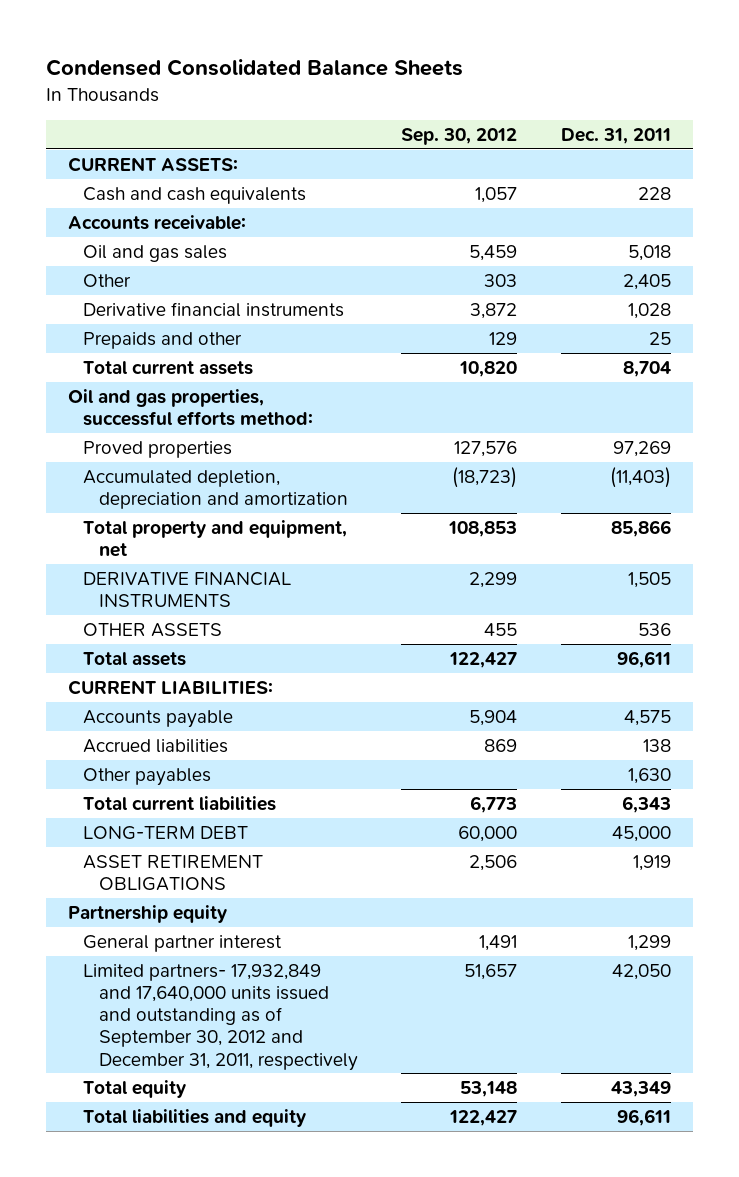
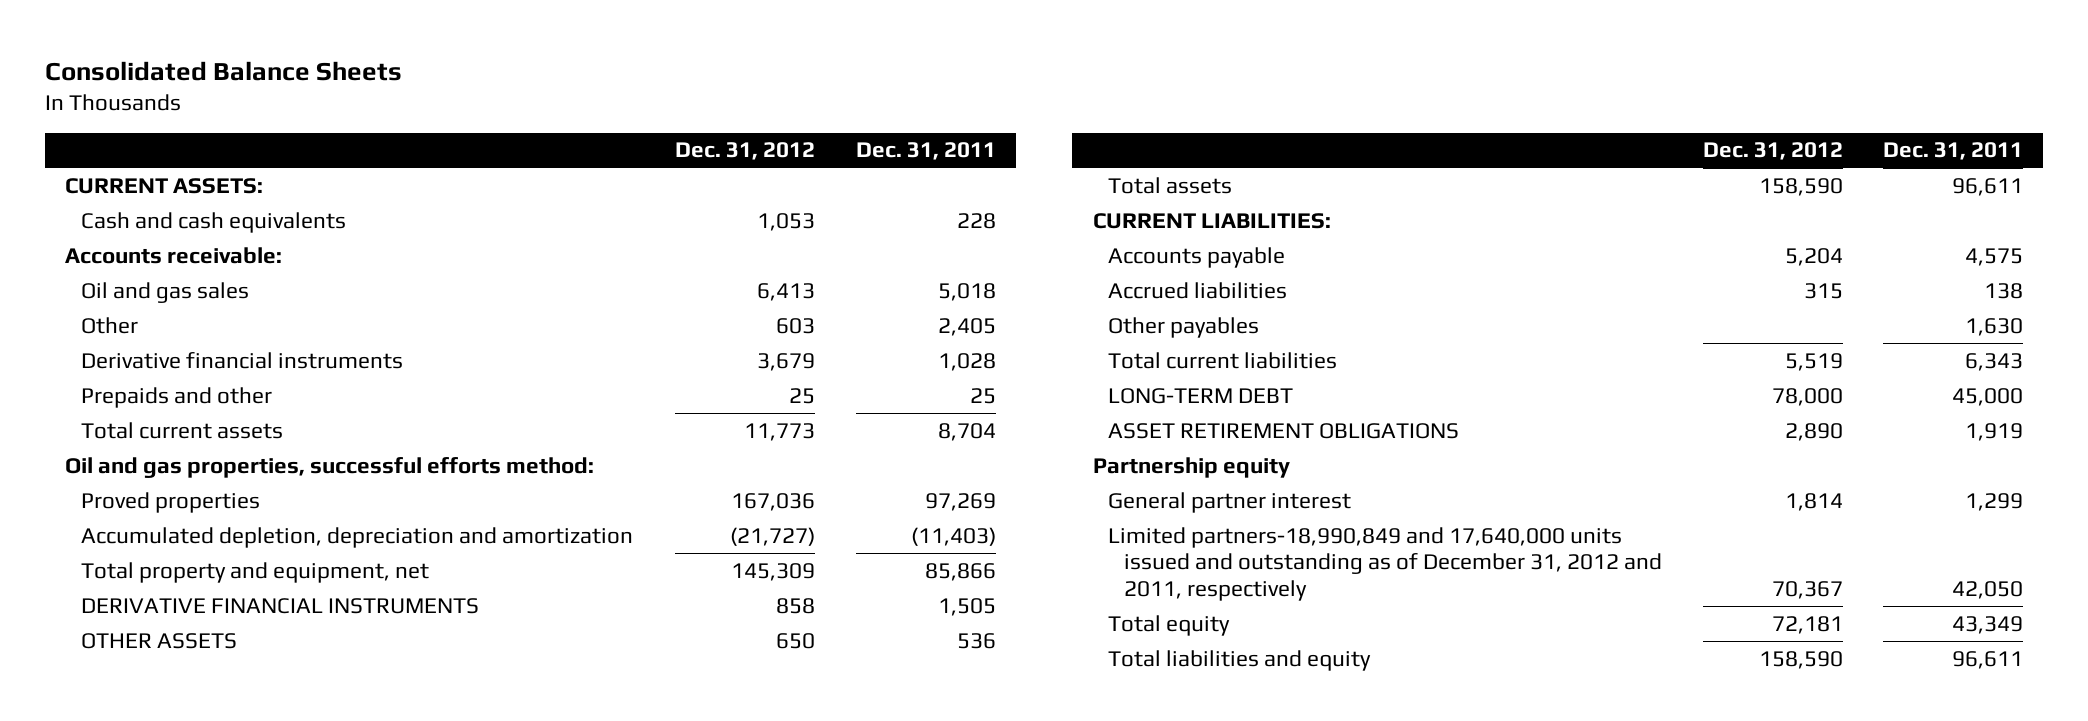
[45,59,463,77] Condensed Consolidated Balance Sheets -> [44,60,402,81] Consolidated Balance Sheets
[401,128,518,146] Sep. 30, 2012 -> none
none -> [675,142,816,161] Dec. 31, 2012
[83,963,358,1071] Limited partners- 17,932,849 and 17,640,000 units issued and outstanding as of September 30, 2012 and December 31, 2011, respectively -> [1108,526,1663,602] Limited partners-18,990,849 and 17,640,000 units issued and outstanding as of December 31, 2012 and 2011, respectively

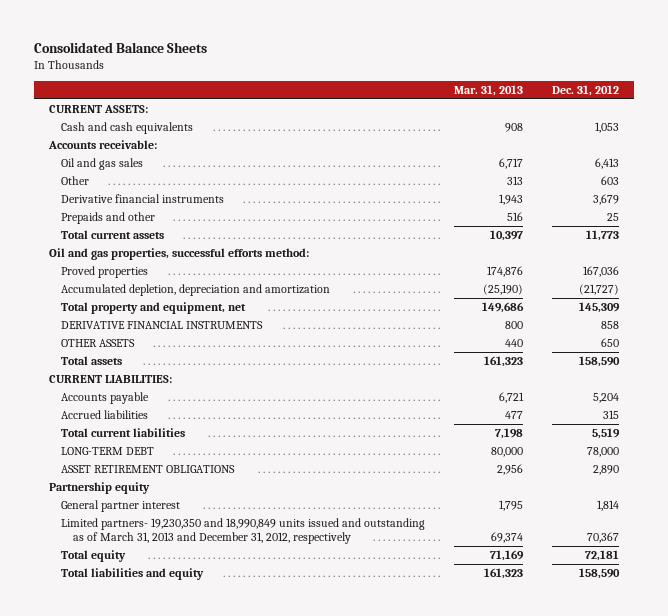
[855,142,996,161] Dec. 31, 2011 -> none
none -> [454,84,524,96] Mar. 31, 2013
[1108,316,1260,338] Other payables -> none
[1108,526,1663,602] Limited partners-18,990,849 and 17,640,000 units issued and outstanding as of December 31, 2012 and 2011, respectively -> [61,517,426,544] Limited partners- 19,230,350 and 18,990,849 units issued and outstanding as of March 31, 2013 and December 31, 2012, respectively

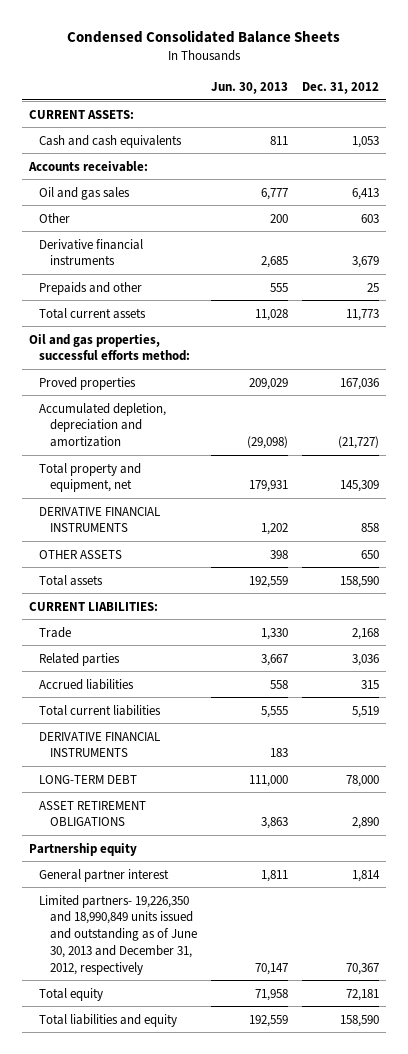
[34,41,208,53] Consolidated Balance Sheets -> [66,30,340,44] Condensed Consolidated Balance Sheets
[454,84,524,96] Mar. 31, 2013 -> none
none -> [211,81,289,94] Jun. 30, 2013
[61,391,150,404] Accounts payable -> none
none -> [39,626,72,638] Trade
none -> [39,652,121,666] Related parties
none -> [39,731,161,758] DERIVATIVE FINANCIAL INSTRUMENTS
[61,517,426,544] Limited partners- 19,230,350 and 18,990,849 units issued and outstanding as of March 31, 2013 and December 31, 2012, respectively -> [39,894,198,975] Limited partners- 19,226,350 and 18,990,849 units issued and outstanding as of June 30, 2013 and December 31, 2012, respectively

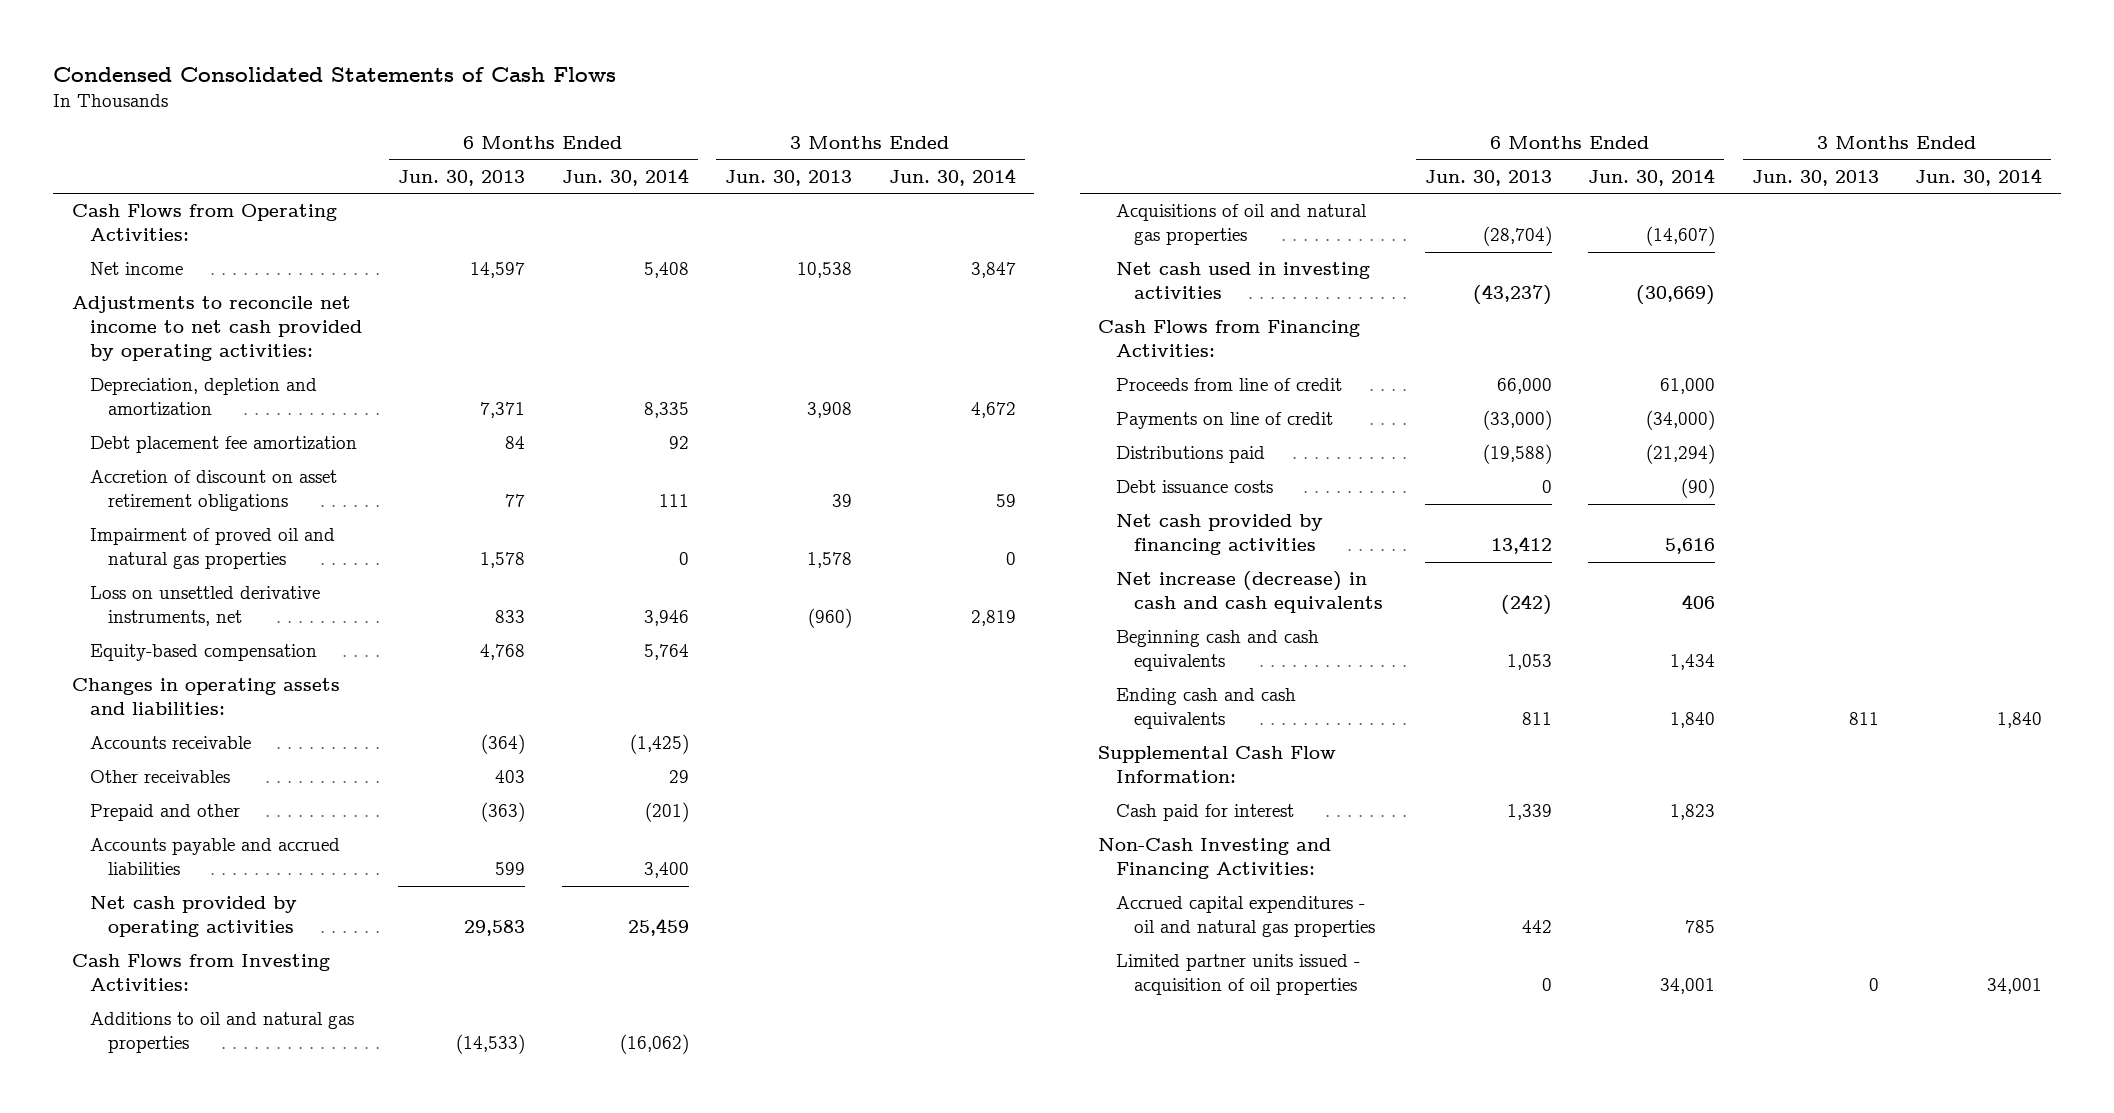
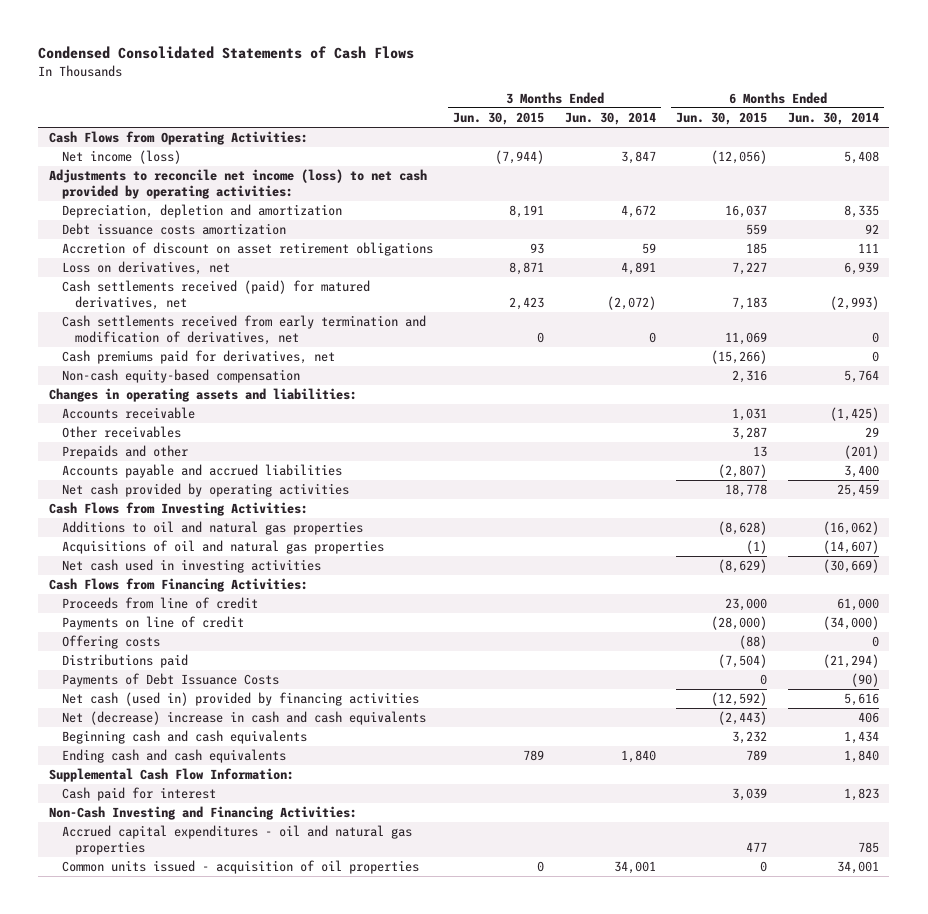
[398,169,526,186] Jun. 30, 2013 -> none
[725,169,853,186] Jun. 30, 2013 -> none
none -> [453,112,545,126] Jun. 30, 2015
none -> [676,112,768,126] Jun. 30, 2015
[89,262,183,276] Net income -> [61,150,181,165] Net income (loss)
[71,296,362,362] Adjustments to reconcile net income to net cash provided by operating activities: -> [48,169,427,199] Adjustments to reconcile net income (loss) to net cash provided by operating activities:
[89,436,357,454] Debt placement fee amortization -> [61,223,286,236] Debt issuance costs amortization
[89,528,335,570] Impairment of proved oil and natural gas properties -> none
[89,586,320,627] Loss on unsettled derivative instruments, net -> none
none -> [61,261,230,276] Loss on derivatives, net
none -> [61,280,370,310] Cash settlements received (paid) for matured derivatives, net
none -> [61,315,426,345] Cash settlements received from early termination and modification of derivatives, net
none -> [61,350,335,365] Cash premiums paid for derivatives, net
[89,644,317,662] Equity-based compensation -> [61,369,300,384] Non-cash equity-based compensation
[89,804,240,822] Prepaid and other -> [61,445,188,460] Prepaids and other
none -> [61,635,160,650] Offering costs
[1116,480,1274,494] Debt issuance costs -> [61,673,279,688] Payments of Debt Issuance Costs
[1116,514,1324,556] Net cash provided by financing activities -> [61,692,419,707] Net cash (used in) provided by financing activities
[1116,571,1384,614] Net increase (decrease) in cash and cash equivalents -> [61,711,426,726] Net (decrease) increase in cash and cash equivalents
[1116,954,1361,996] Limited partner units issued - acquisition of oil properties -> [61,860,419,875] Common units issued - acquisition of oil properties

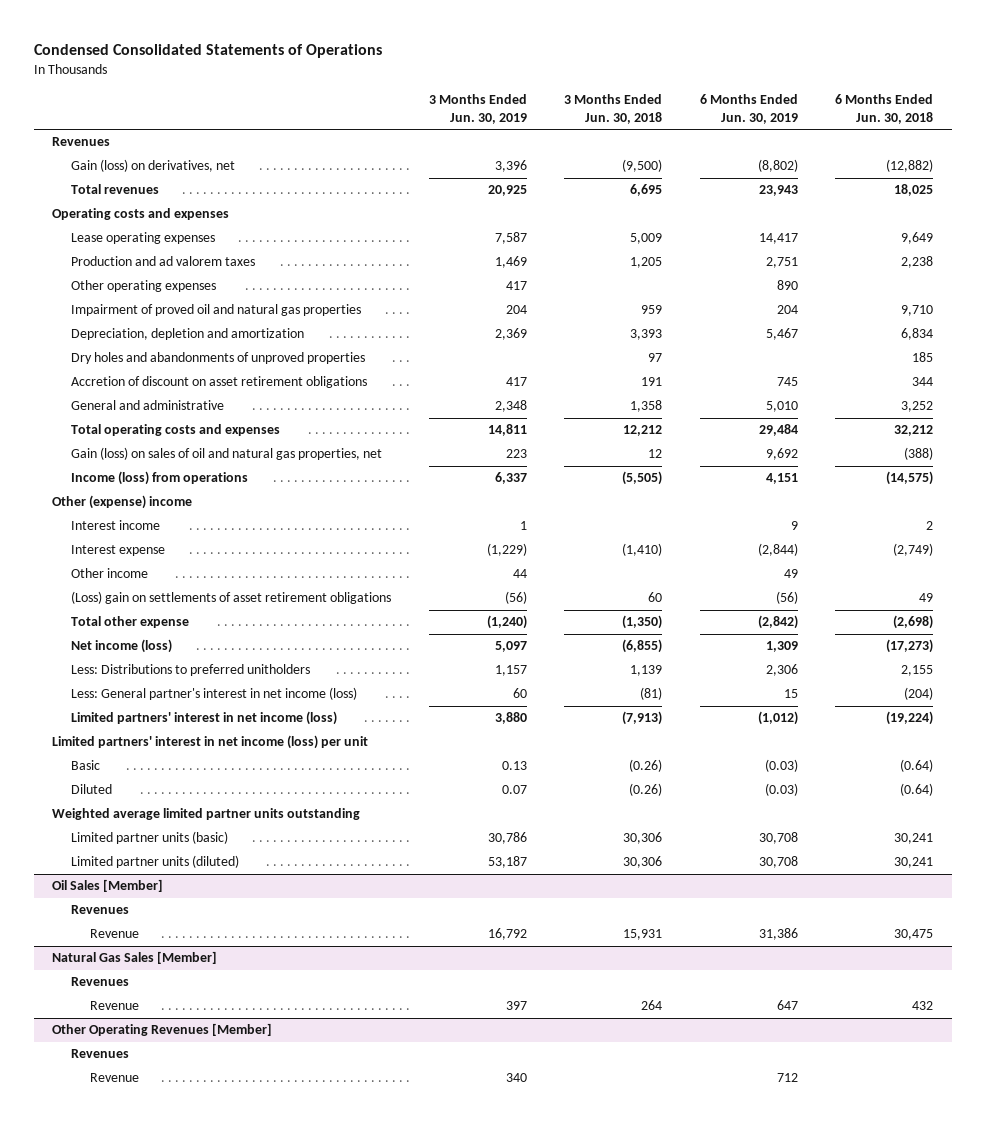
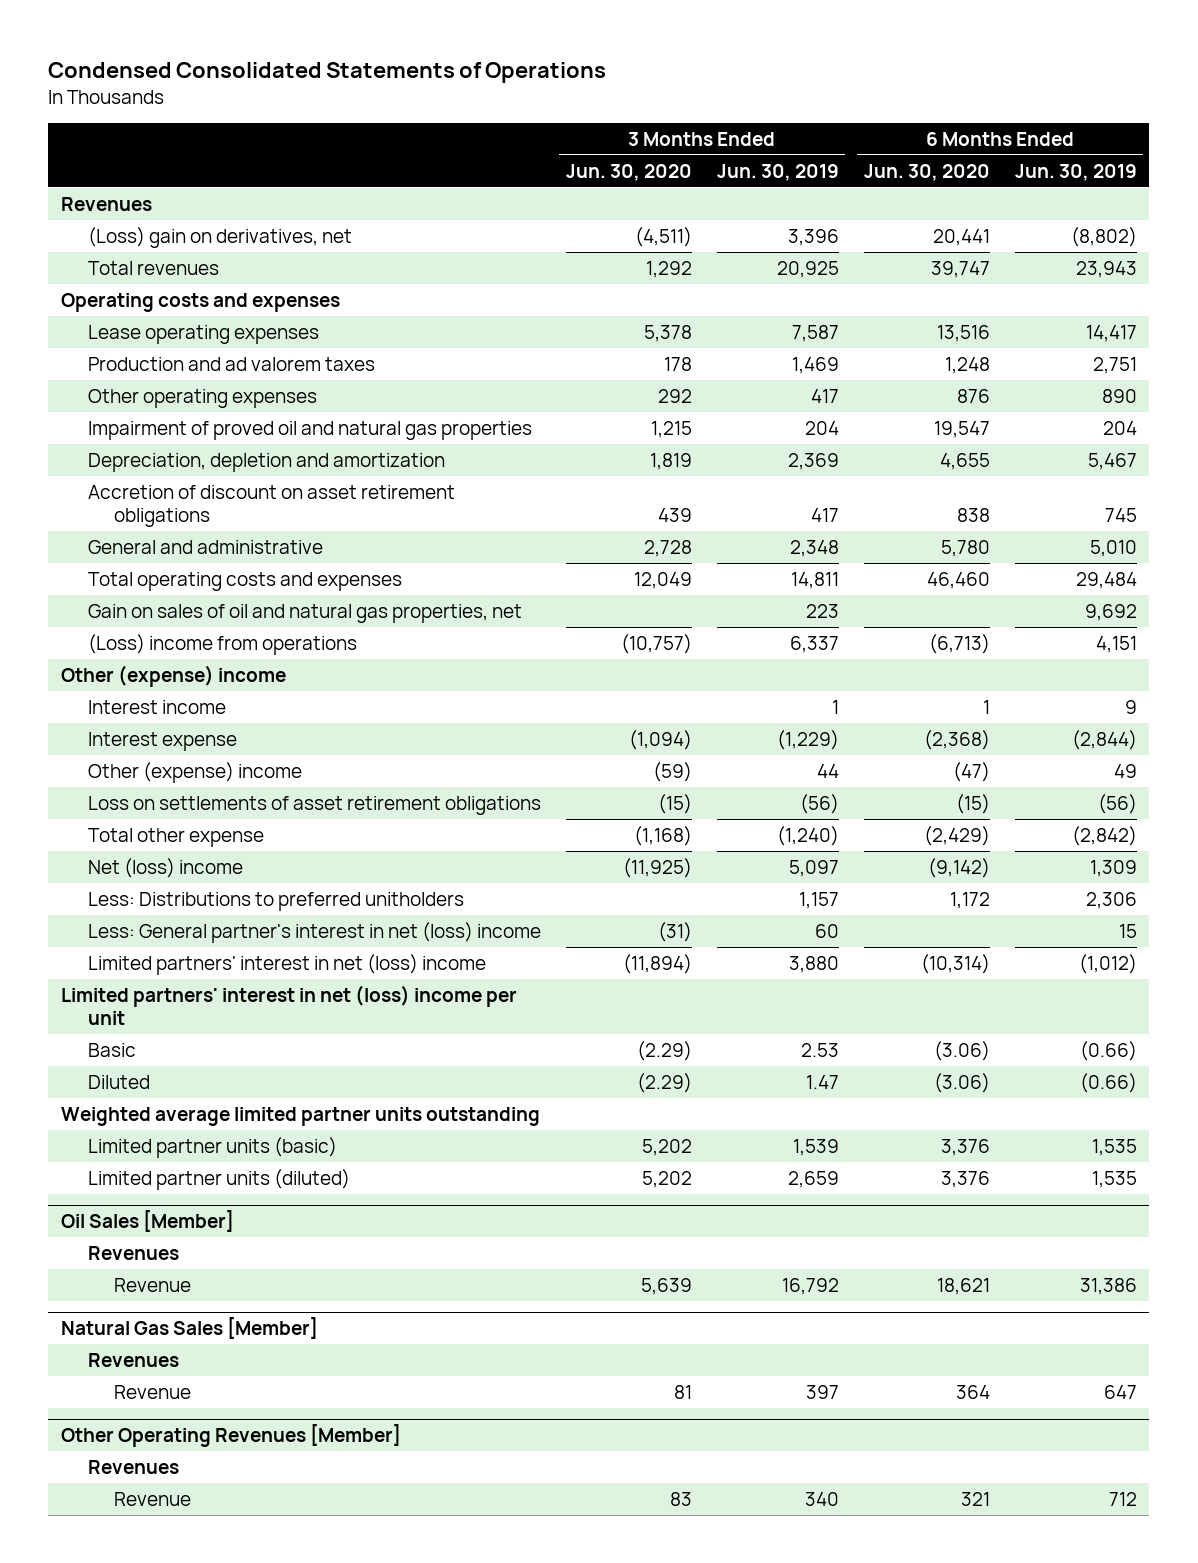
[564,94,663,125] 3 Months Ended Jun. 30, 2018 -> none
[834,94,933,125] 6 Months Ended Jun. 30, 2018 -> none
none -> [565,163,692,181] Jun. 30, 2020
none -> [863,163,990,181] Jun. 30, 2020
[71,159,236,173] Gain (loss) on derivatives, net -> [87,227,352,249] (Loss) gain on derivatives, net
[71,352,366,365] Dry holes and abandonments of unproved properties -> none
[71,447,383,461] Gain (loss) on sales of oil and natural gas properties, net -> [87,604,522,624] Gain on sales of oil and natural gas properties, net
[71,471,249,486] Income (loss) from operations -> [87,634,357,656] (Loss) income from operations
[71,568,149,579] Other income -> [87,762,302,784] Other (expense) income
[71,591,392,605] (Loss) gain on settlements of asset retirement obligations -> [87,796,541,816] Loss on settlements of asset retirement obligations
[71,639,173,654] Net income (loss) -> [87,858,243,879] Net (loss) income
[71,687,358,701] Less: General partner's interest in net income (loss) -> [87,922,541,944] Less: General partner's interest in net (loss) income
[71,711,338,726] Limited partners' interest in net income (loss) -> [87,954,486,976] Limited partners' interest in net (loss) income
[52,735,369,750] Limited partners' interest in net income (loss) per unit -> [60,985,517,1025] Limited partners' interest in net (loss) income per unit
[501,761,527,771] 0.13 -> [800,1043,839,1058] 2.53
[764,759,798,773] (0.03) -> [1079,1041,1137,1062] (0.66)
[501,785,527,795] 0.07 -> [805,1075,839,1090] 1.47
[764,783,798,797] (0.03) -> [1079,1073,1137,1094] (0.66)
[487,832,527,845] 30,786 -> [792,1139,839,1157] 1,539
[758,832,798,845] 30,708 -> [1091,1139,1137,1157] 1,535
[487,856,527,869] 53,187 -> [787,1171,839,1189] 2,659
[758,856,798,869] 30,708 -> [1091,1171,1137,1189] 1,535

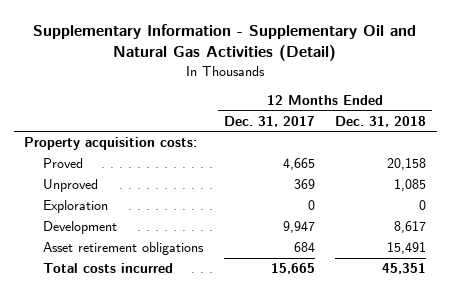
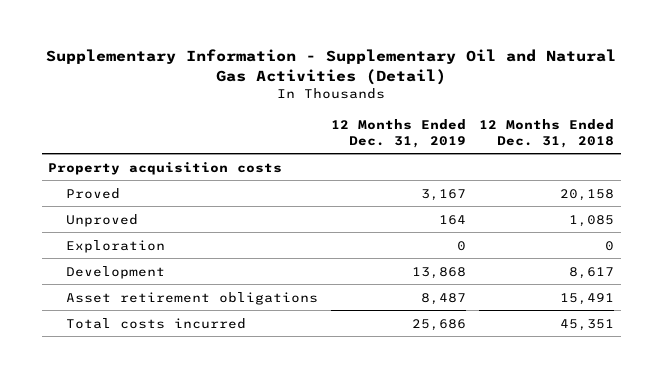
[223,115,315,127] Dec. 31, 2017 -> none
none -> [331,118,467,148] 12 Months Ended Dec. 31, 2019
[24,137,198,151] Property acquisition costs: -> [48,161,283,175] Property acquisition costs

